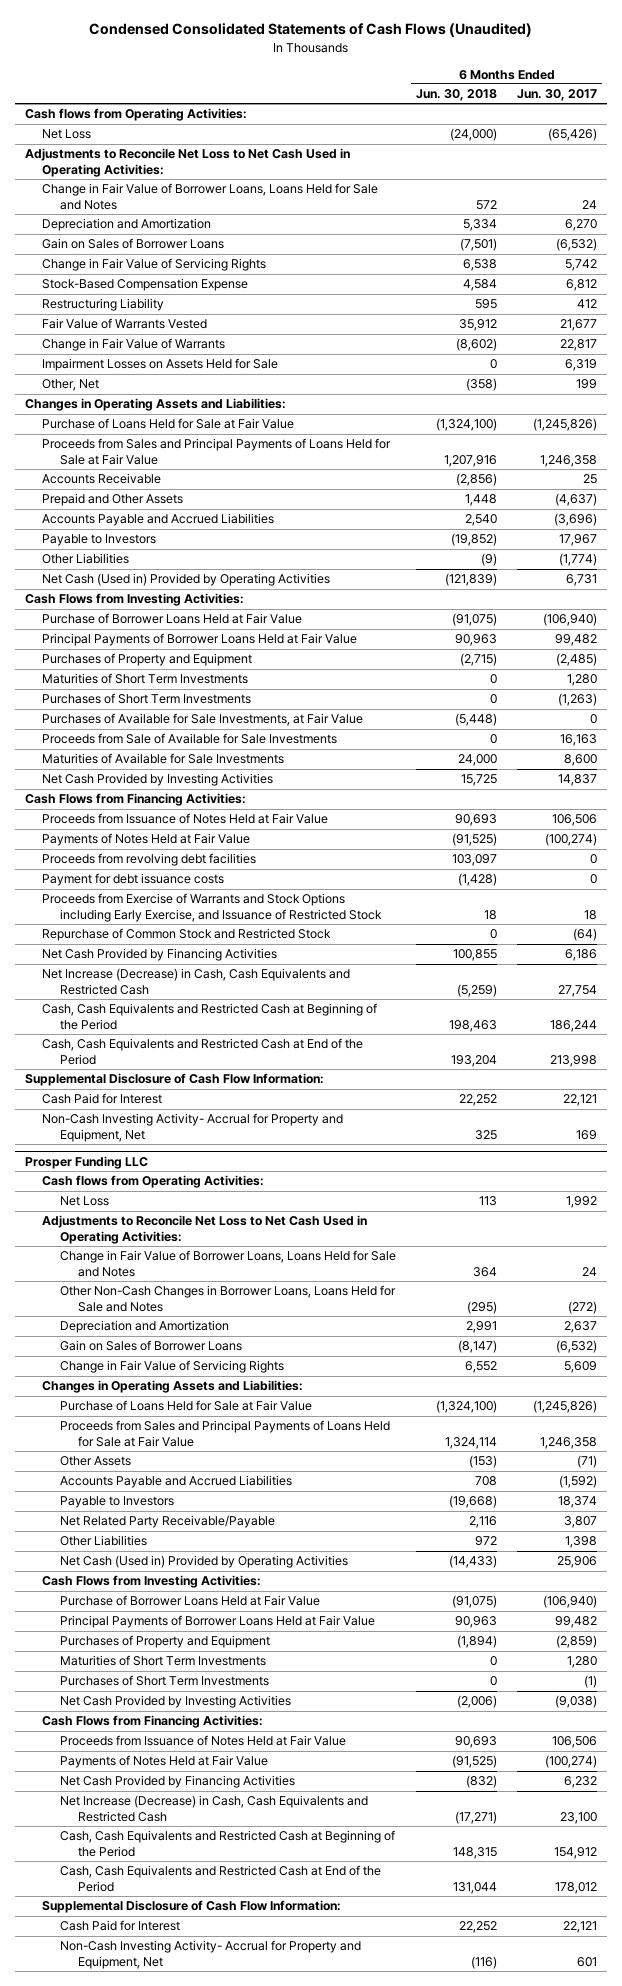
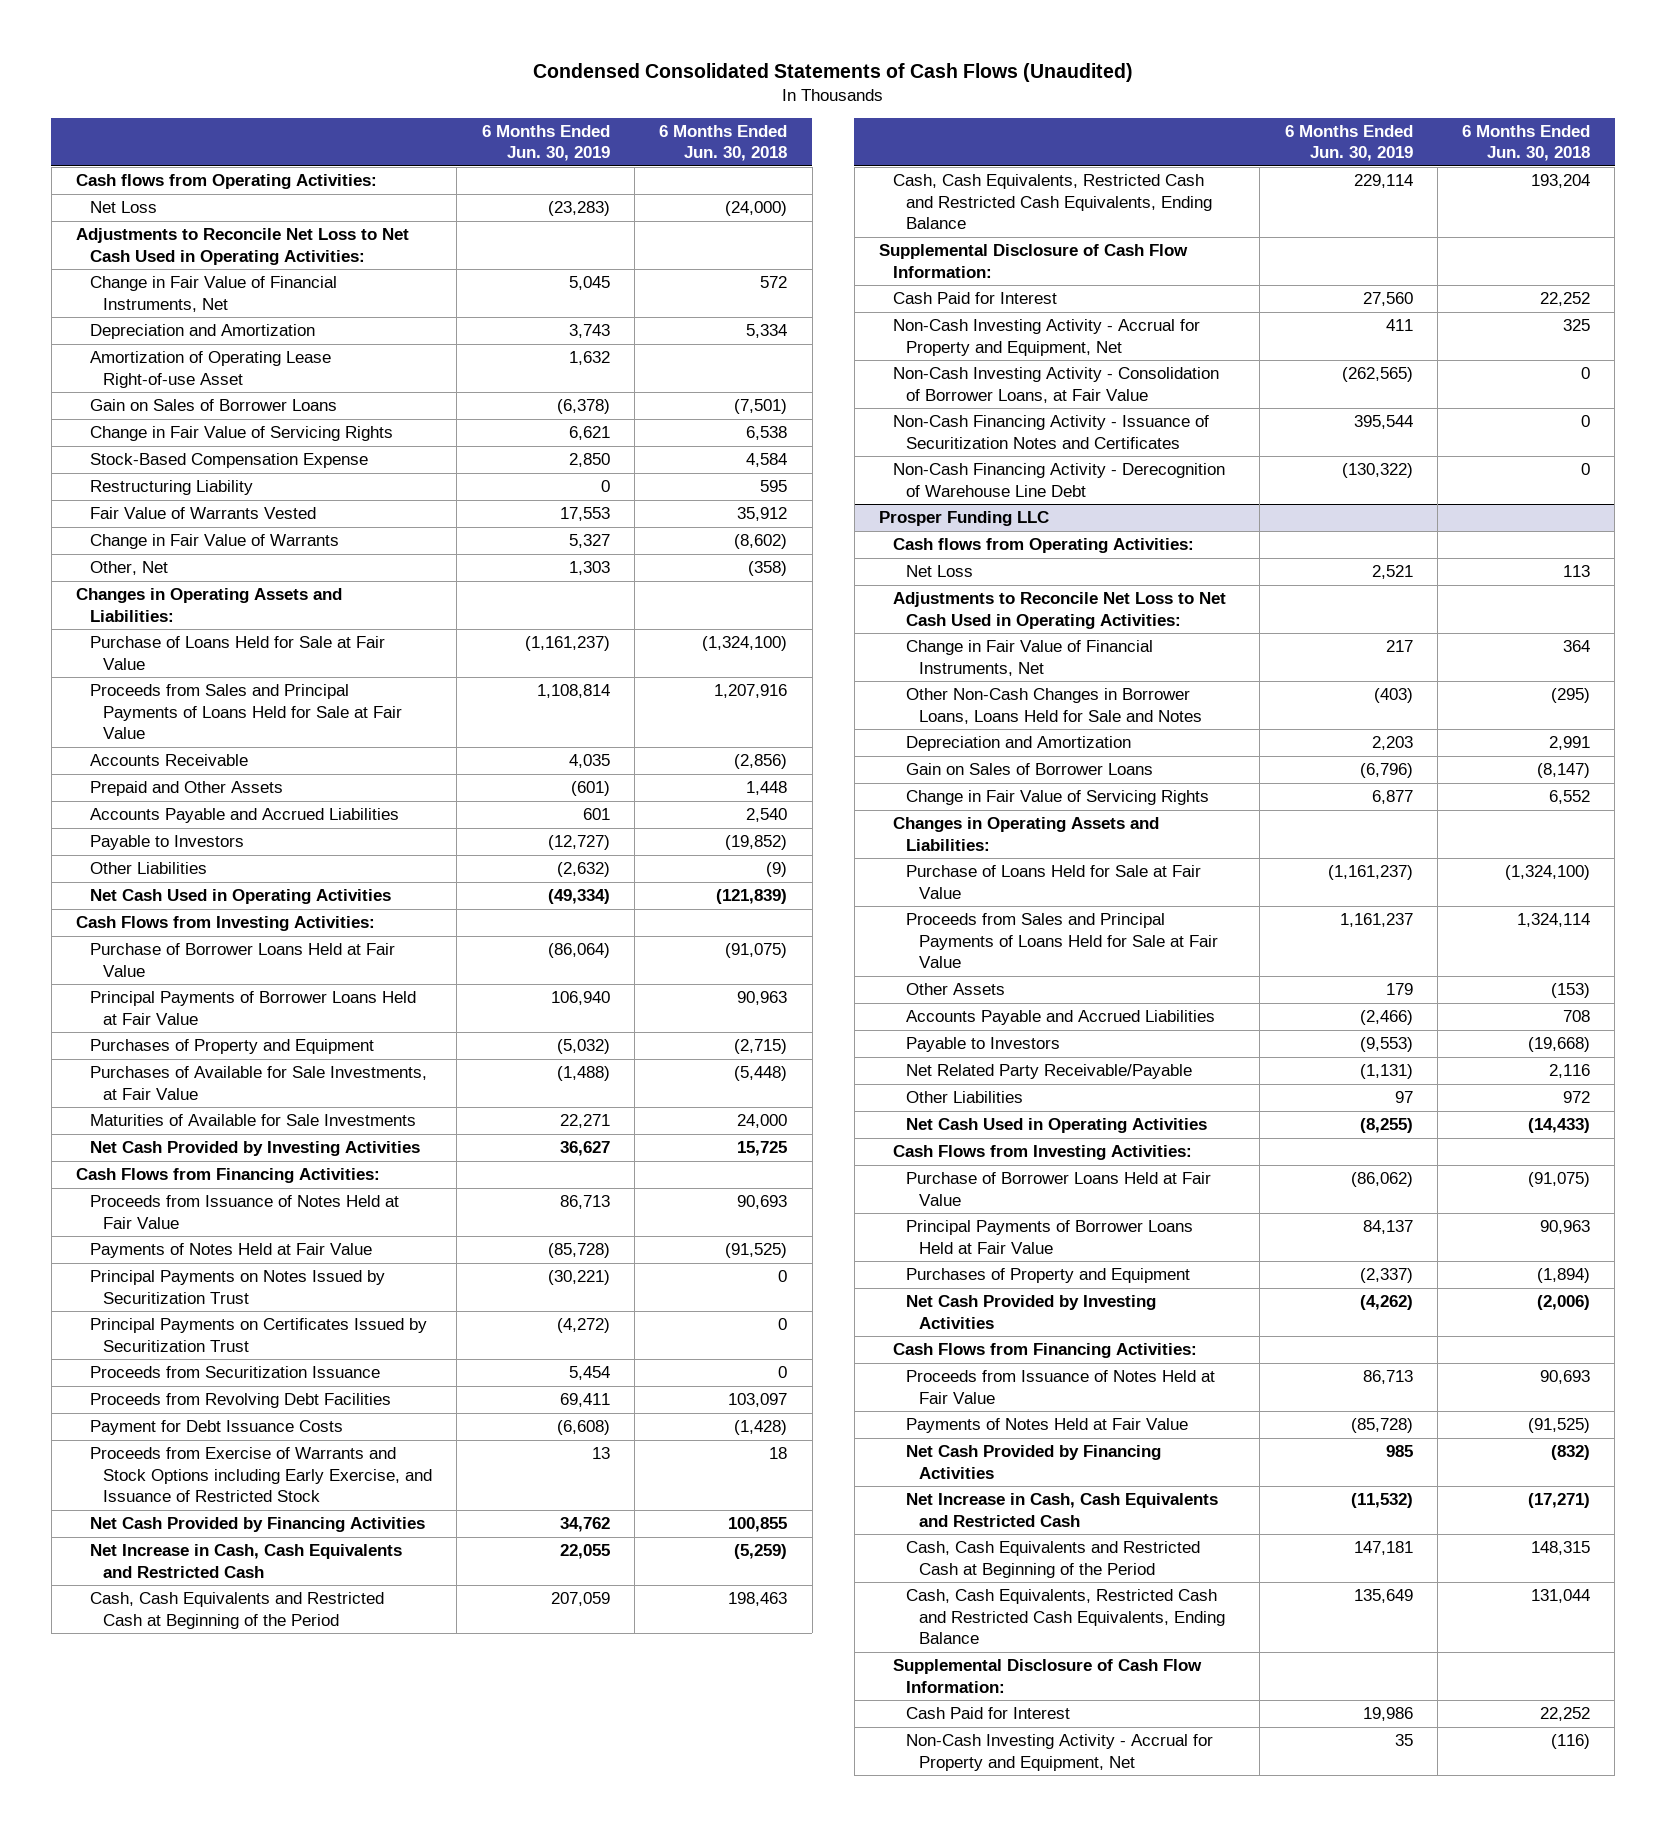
[517,89,598,102] Jun. 30, 2017 -> none
none -> [481,124,610,162] 6 Months Ended Jun. 30, 2019
[42,183,379,210] Change in Fair Value of Borrower Loans, Loans Held for Sale and Notes -> [89,276,337,312] Change in Fair Value of Financial Instruments, Net
none -> [89,351,331,388] Amortization of Operating Lease Right-of-use Asset
[42,358,279,372] Impairment Losses on Assets Held for Sale -> none
[42,573,331,587] Net Cash (Used in) Provided by Operating Activities -> [89,889,391,905] Net Cash Used in Operating Activities
[42,673,249,685] Maturities of Short Term Investments -> none
[42,693,252,705] Purchases of Short Term Investments -> none
[42,733,338,745] Proceeds from Sale of Available for Sale Investments -> none
none -> [89,1270,385,1304] Principal Payments on Notes Issued by Securitization Trust
none -> [89,1318,427,1352] Principal Payments on Certificates Issued by Securitization Trust
none -> [89,1366,380,1379] Proceeds from Securitization Issuance
[42,853,257,867] Proceeds from revolving debt facilities -> [89,1393,391,1409] Proceeds from Revolving Debt Facilities
[42,873,225,887] Payment for debt issuance costs -> [89,1420,343,1436] Payment for Debt Issuance Costs
[42,928,332,942] Repurchase of Common Stock and Restricted Stock -> none
[42,968,351,995] Net Increase (Decrease) in Cash, Cash Equivalents and Restricted Cash -> [89,1544,402,1578] Net Increase in Cash, Cash Equivalents and Restricted Cash
[42,1038,364,1065] Cash, Cash Equivalents and Restricted Cash at End of the Period -> [892,174,1212,230] Cash, Cash Equivalents, Restricted Cash and Restricted Cash Equivalents, Ending Balance
[42,1113,344,1142] Non-Cash Investing Activity- Accrual for Property and Equipment, Net -> [892,319,1200,356] Non-Cash Investing Activity - Accrual for Property and Equipment, Net
none -> [892,367,1219,403] Non-Cash Investing Activity - Consolidation of Borrower Loans, at Fair Value
none -> [892,415,1209,449] Non-Cash Financing Activity - Issuance of Securitization Notes and Certificates
none -> [892,463,1225,497] Non-Cash Financing Activity - Derecognition of Warehouse Line Debt
[60,1250,397,1277] Change in Fair Value of Borrower Loans, Loans Held for Sale and Notes -> [905,640,1153,676] Change in Fair Value of Financial Instruments, Net
[60,1555,349,1569] Net Cash (Used in) Provided by Operating Activities -> [905,1118,1207,1134] Net Cash Used in Operating Activities
[60,1655,267,1667] Maturities of Short Term Investments -> none
[60,1675,270,1687] Purchases of Short Term Investments -> none
[60,1795,369,1822] Net Increase (Decrease) in Cash, Cash Equivalents and Restricted Cash -> [905,1493,1218,1527] Net Increase in Cash, Cash Equivalents and Restricted Cash
[60,1865,382,1892] Cash, Cash Equivalents and Restricted Cash at End of the Period -> [905,1589,1226,1645] Cash, Cash Equivalents, Restricted Cash and Restricted Cash Equivalents, Ending Balance
[60,1940,362,1969] Non-Cash Investing Activity- Accrual for Property and Equipment, Net -> [905,1734,1213,1771] Non-Cash Investing Activity - Accrual for Property and Equipment, Net

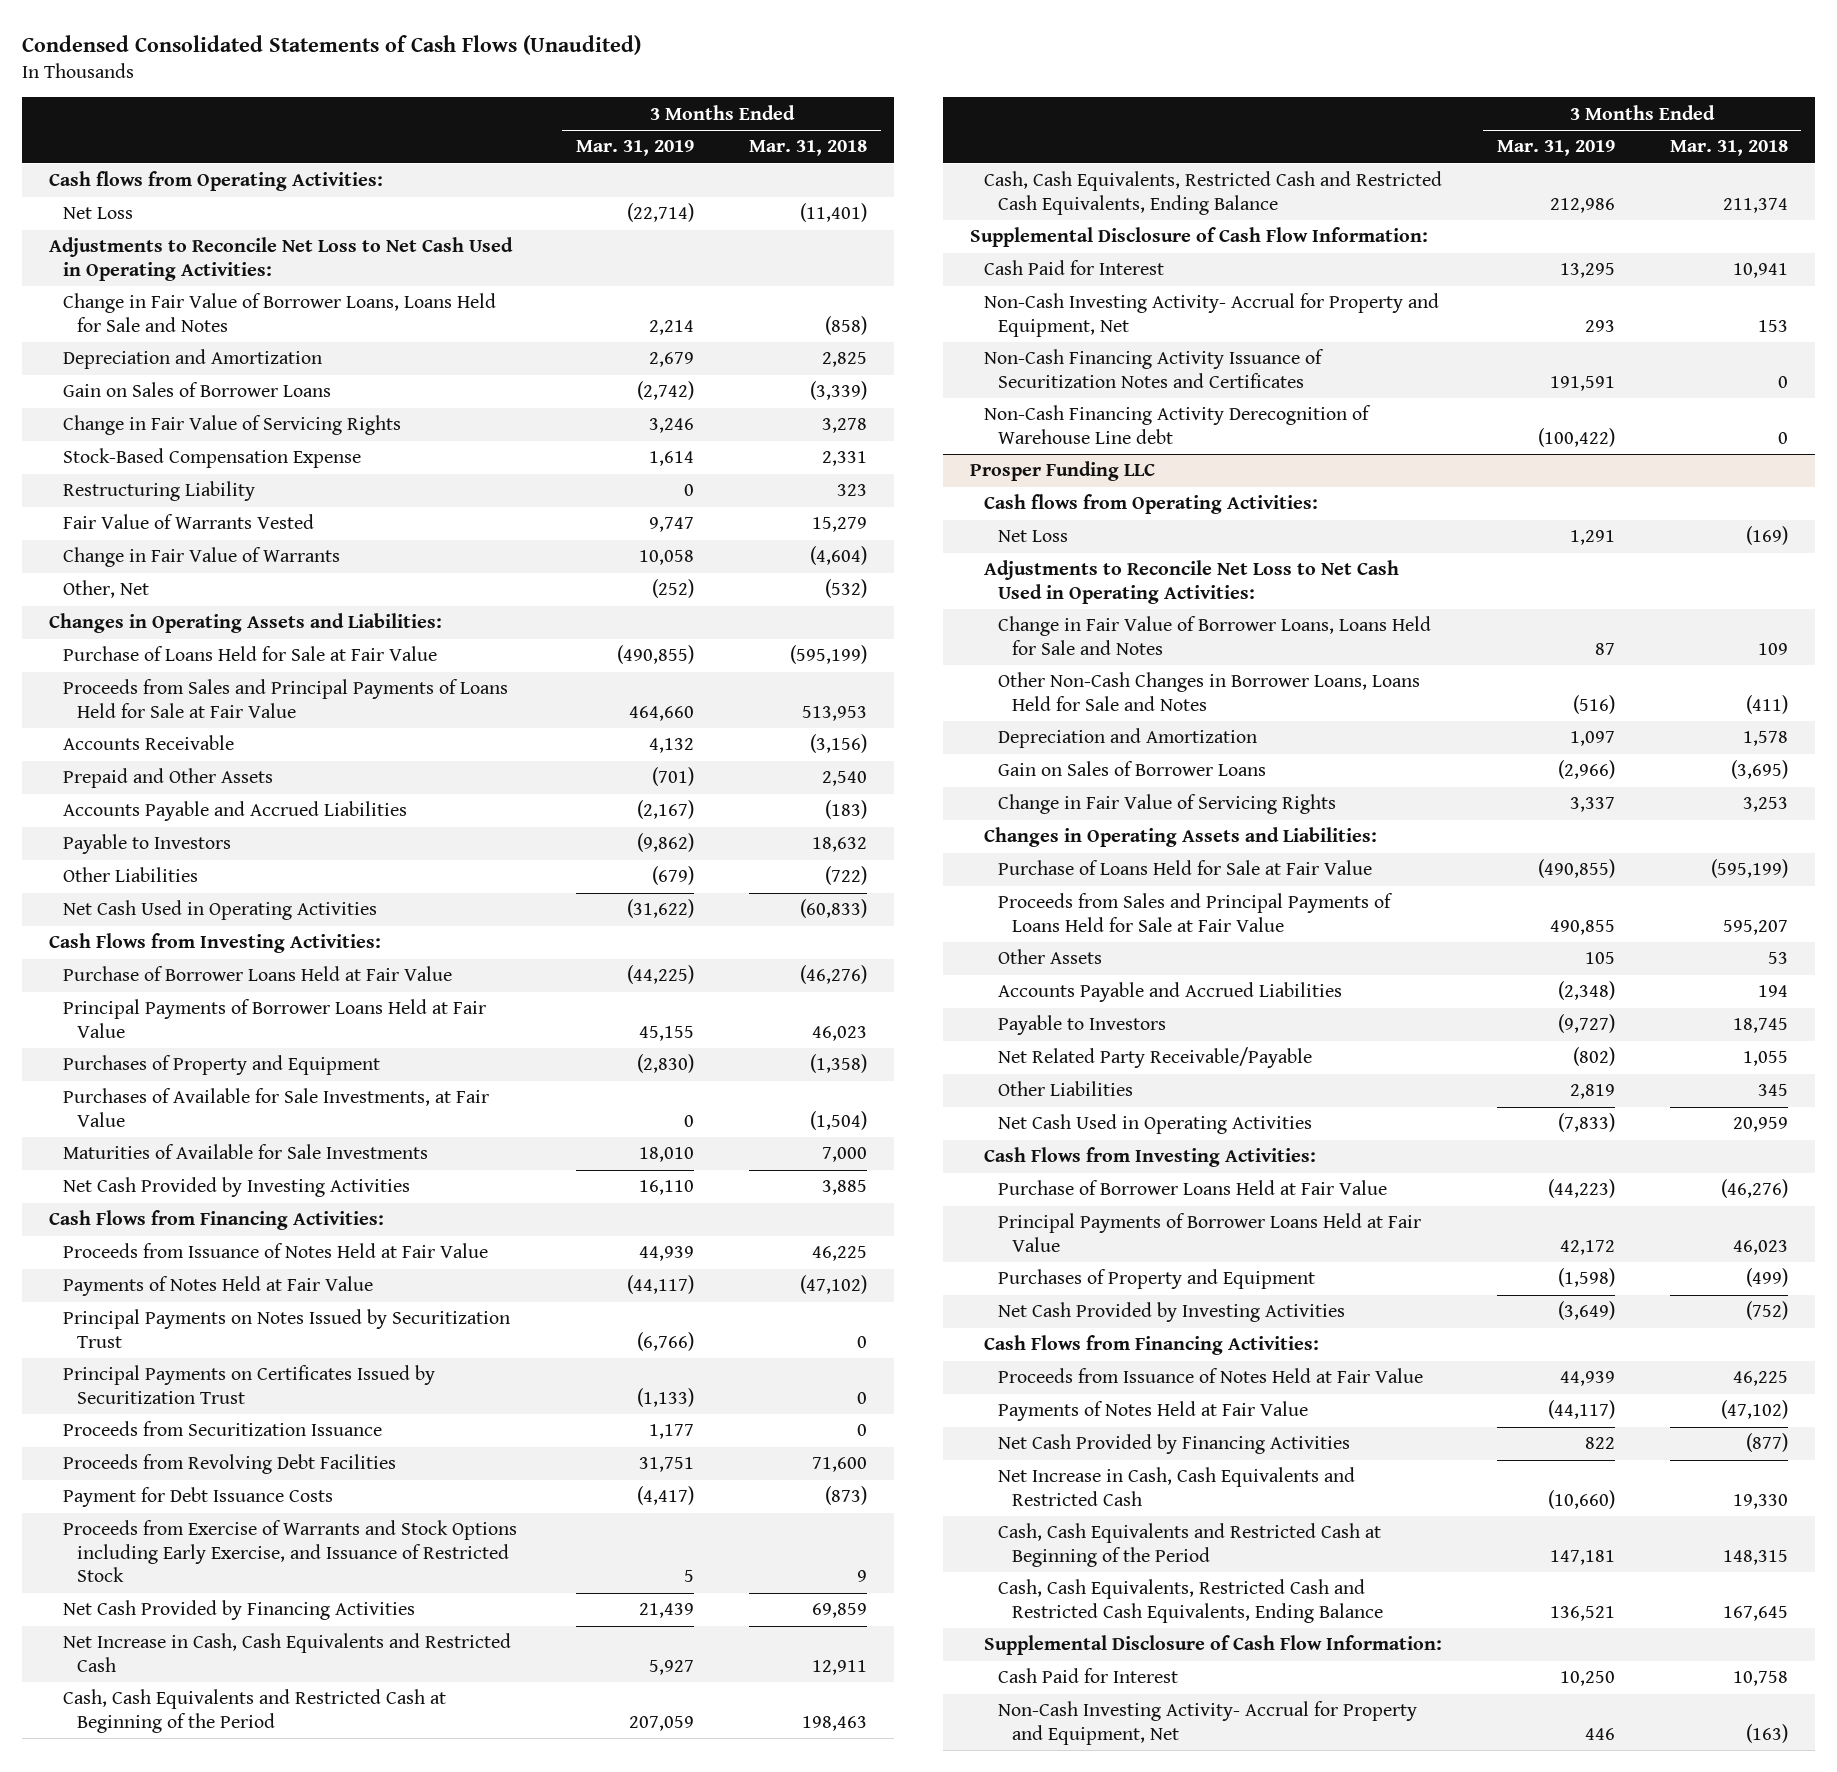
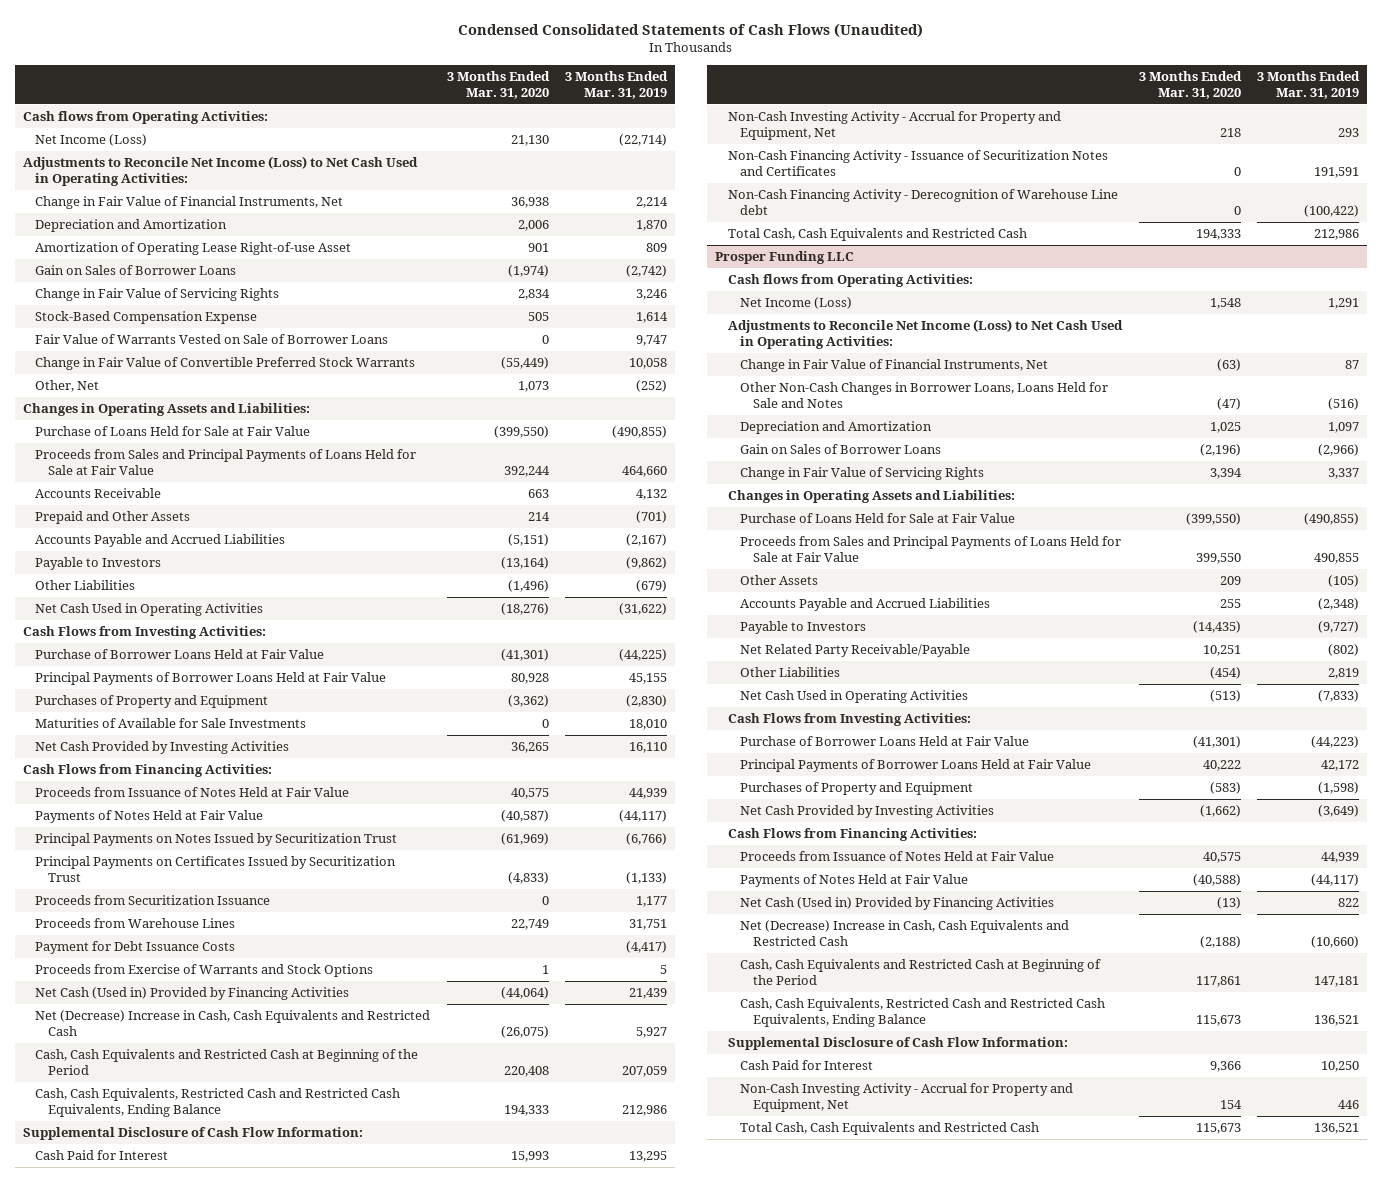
[749,140,868,157] Mar. 31, 2018 -> none
none -> [446,70,550,99] 3 Months Ended Mar. 31, 2020
[63,207,134,220] Net Loss -> [35,133,148,146] Net Income (Loss)
[49,237,514,281] Adjustments to Reconcile Net Loss to Net Cash Used in Operating Activities: -> [22,155,418,187] Adjustments to Reconcile Net Income (Loss) to Net Cash Used in Operating Activities:
[63,293,497,332] Change in Fair Value of Borrower Loans, Loans Held for Sale and Notes -> [35,195,344,209] Change in Fair Value of Financial Instruments, Net
[649,352,695,368] 2,679 -> [635,219,667,231] 1,870
none -> [35,241,352,255] Amortization of Operating Lease Right-of-use Asset
[63,481,256,502] Restructuring Liability -> none
[63,514,315,530] Fair Value of Warrants Vested -> [35,333,389,344] Fair Value of Warrants Vested on Sale of Borrower Loans
[63,547,341,568] Change in Fair Value of Warrants -> [35,356,416,370] Change in Fair Value of Convertible Preferred Stock Warrants
[63,1088,490,1127] Purchases of Available for Sale Investments, at Fair Value -> none
[63,1454,397,1475] Proceeds from Revolving Debt Facilities -> [35,917,236,928] Proceeds from Warehouse Lines
[63,1520,518,1583] Proceeds from Exercise of Warrants and Stock Options including Early Exercise, and Issuance of Restricted Stock -> [35,963,374,977] Proceeds from Exercise of Warrants and Stock Options
[63,1600,416,1621] Net Cash Provided by Financing Activities -> [35,986,350,1000] Net Cash (Used in) Provided by Financing Activities
[63,1633,512,1672] Net Increase in Cash, Cash Equivalents and Restricted Cash -> [35,1009,431,1037] Net (Decrease) Increase in Cash, Cash Equivalents and Restricted Cash
[983,293,1439,337] Non-Cash Investing Activity- Accrual for Property and Equipment, Net -> [727,110,1061,141] Non-Cash Investing Activity - Accrual for Property and Equipment, Net
[983,349,1324,388] Non-Cash Financing Activity Issuance of Securitization Notes and Certificates -> [727,149,1108,177] Non-Cash Financing Activity - Issuance of Securitization Notes and Certificates
[983,405,1371,444] Non-Cash Financing Activity Derecognition of Warehouse Line debt -> [727,188,1118,216] Non-Cash Financing Activity - Derecognition of Warehouse Line debt
none -> [727,227,1027,241] Total Cash, Cash Equivalents and Restricted Cash
[997,530,1068,543] Net Loss -> [740,296,853,309] Net Income (Loss)
[983,560,1399,604] Adjustments to Reconcile Net Loss to Net Cash Used in Operating Activities: -> [727,318,1123,350] Adjustments to Reconcile Net Income (Loss) to Net Cash Used in Operating Activities:
[997,616,1431,655] Change in Fair Value of Borrower Loans, Loans Held for Sale and Notes -> [740,358,1049,372] Change in Fair Value of Financial Instruments, Net
[1584,952,1615,965] 105 -> [1328,574,1360,587] (105)
[997,1434,1350,1455] Net Cash Provided by Financing Activities -> [740,896,1055,910] Net Cash (Used in) Provided by Financing Activities
[997,1467,1355,1506] Net Increase in Cash, Cash Equivalents and Restricted Cash -> [740,919,1070,947] Net (Decrease) Increase in Cash, Cash Equivalents and Restricted Cash
[997,1701,1417,1745] Non-Cash Investing Activity- Accrual for Property and Equipment, Net -> [740,1082,1074,1113] Non-Cash Investing Activity - Accrual for Property and Equipment, Net
none -> [740,1121,1040,1135] Total Cash, Cash Equivalents and Restricted Cash

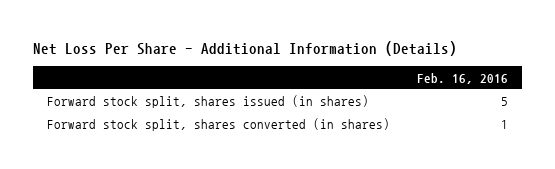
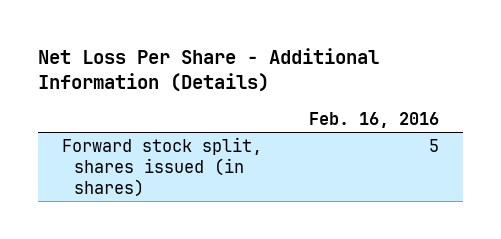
[47,118,391,132] Forward stock split, shares converted (in shares) -> none

